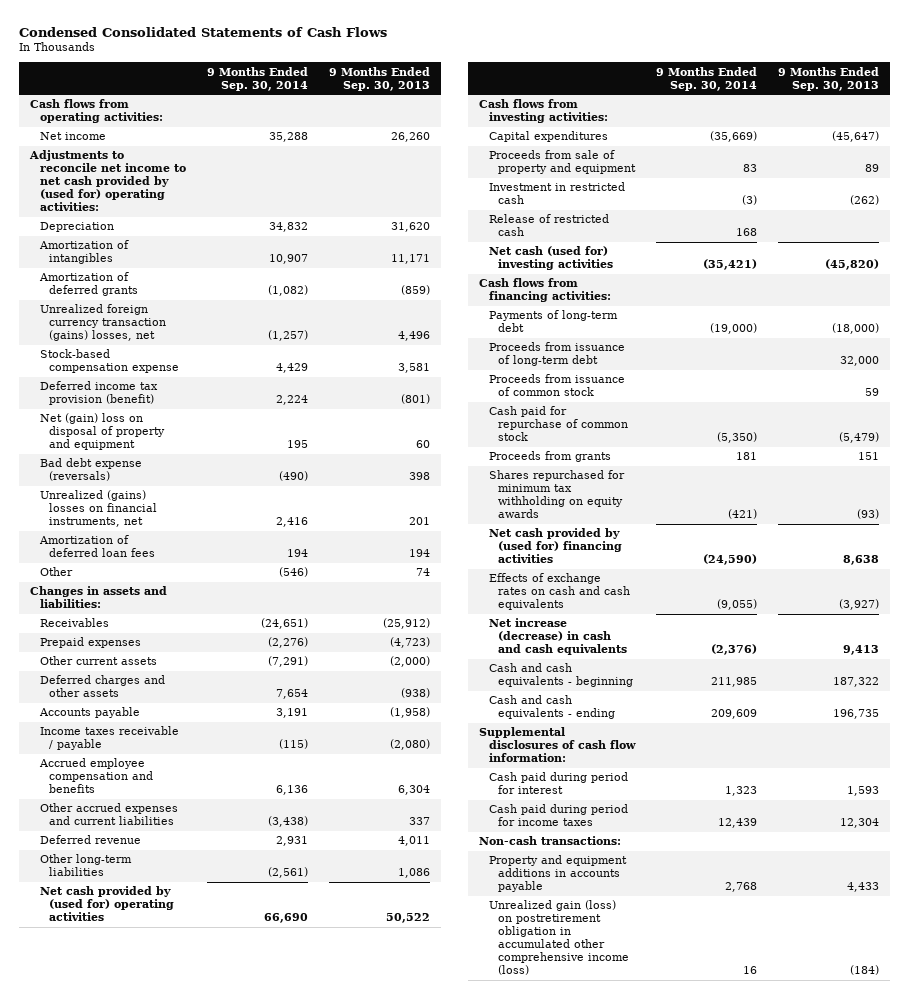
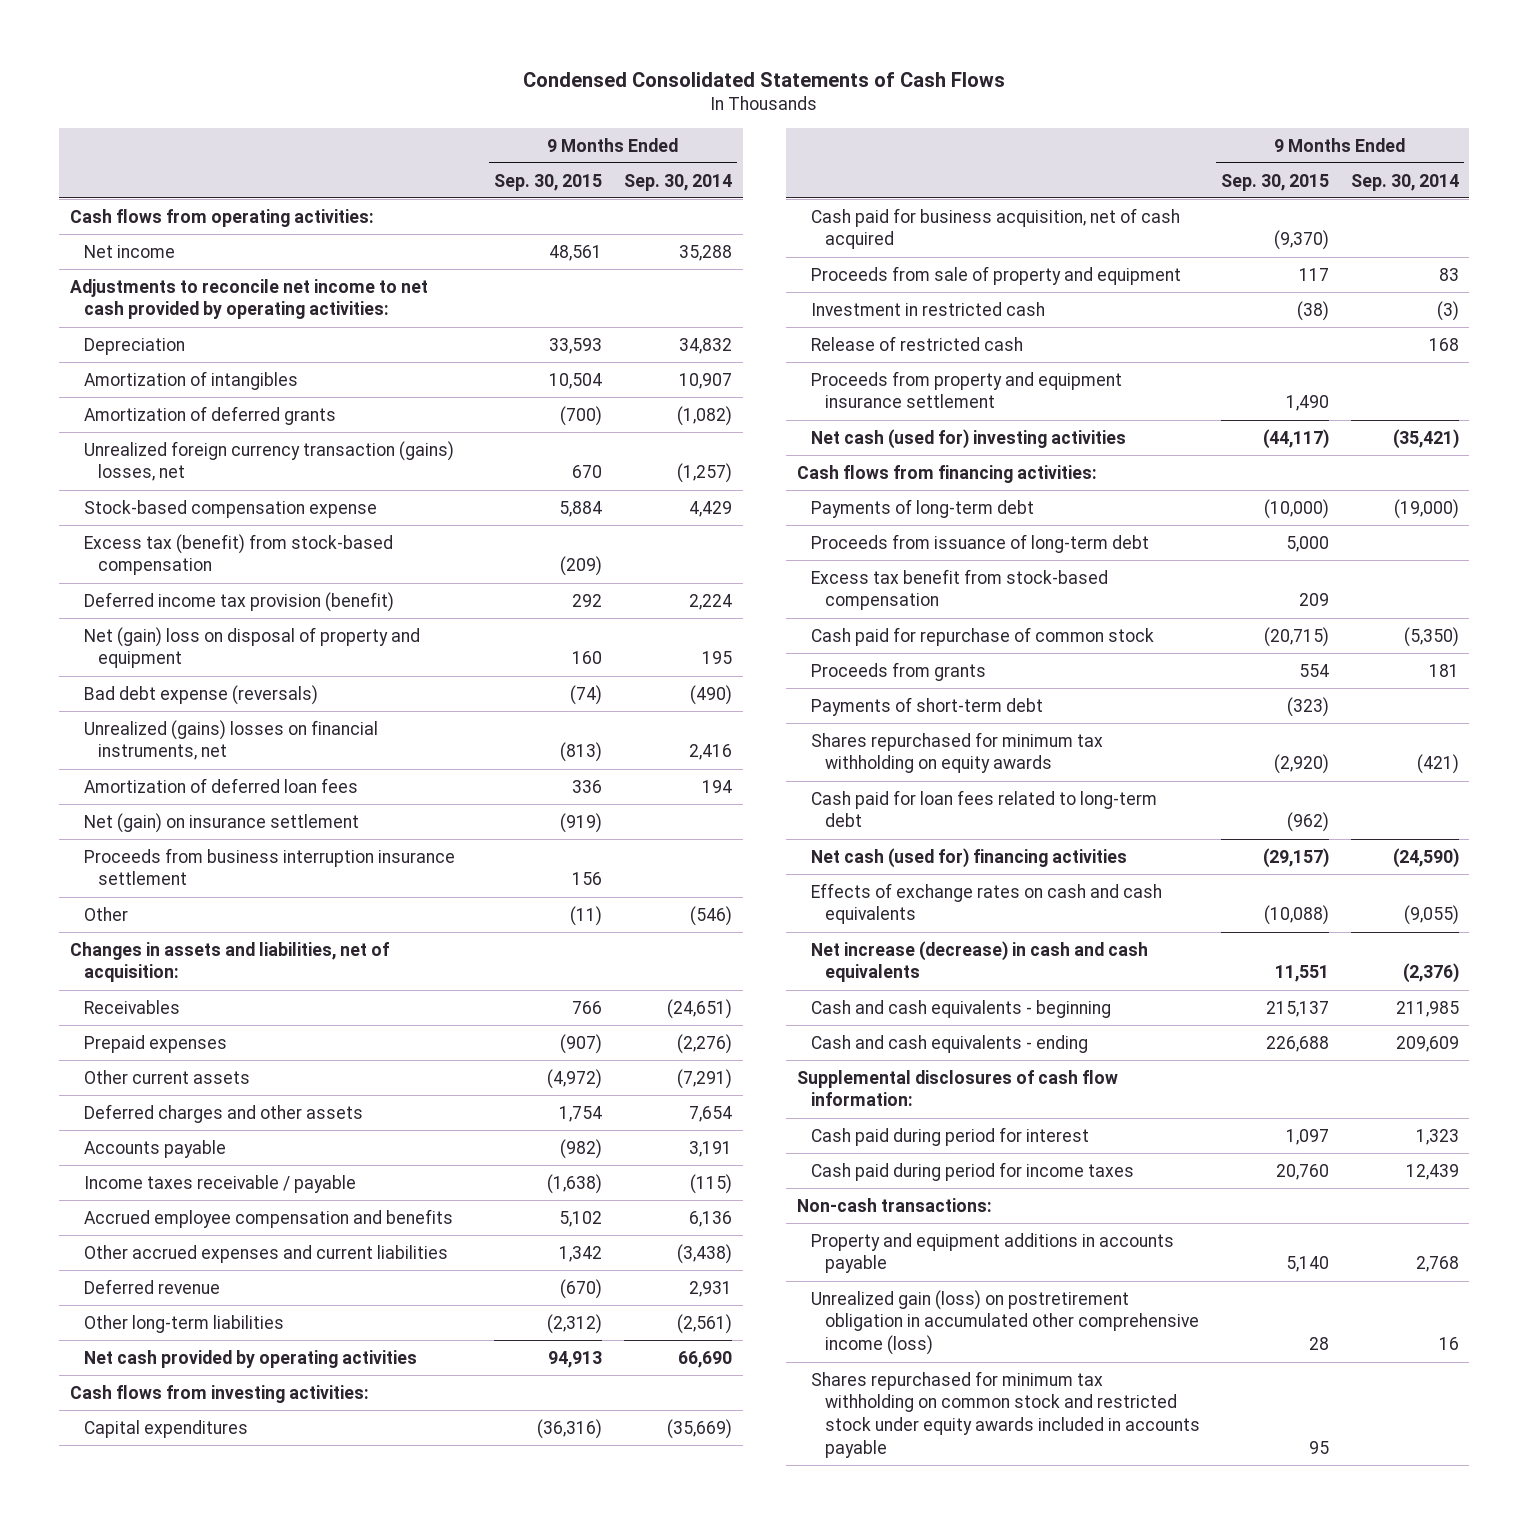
[329,66,431,91] 9 Months Ended Sep. 30, 2013 -> none
none -> [494,173,603,191] Sep. 30, 2015
[28,150,186,212] Adjustments to reconcile net income to net cash provided by (used for) operating activities: -> [70,278,429,320] Adjustments to reconcile net income to net cash provided by operating activities:
none -> [84,533,394,576] Excess tax (benefit) from stock-based compensation
none -> [84,812,360,833] Net (gain) on insurance settlement
none -> [84,847,456,886] Proceeds from business interruption insurance settlement
[29,586,167,609] Changes in assets and liabilities: -> [70,941,390,983] Changes in assets and liabilities, net of acquisition:
[39,886,175,922] Net cash provided by (used for) operating activities -> [84,1349,418,1368] Net cash provided by operating activities
none -> [811,207,1181,250] Cash paid for business acquisition, net of cash acquired
none -> [811,370,1123,409] Proceeds from property and equipment insurance settlement
[488,374,625,397] Proceeds from issuance of common stock -> none
none -> [811,568,1109,611] Excess tax benefit from stock-based compensation
none -> [811,696,1044,716] Payments of short-term debt
none -> [811,789,1158,828] Cash paid for loan fees related to long-term debt
[488,528,623,564] Net cash provided by (used for) financing activities -> [811,847,1128,868] Net cash (used for) financing activities
none -> [811,1370,1200,1459] Shares repurchased for minimum tax withholding on common stock and restricted stock under equity awards included in accounts payable

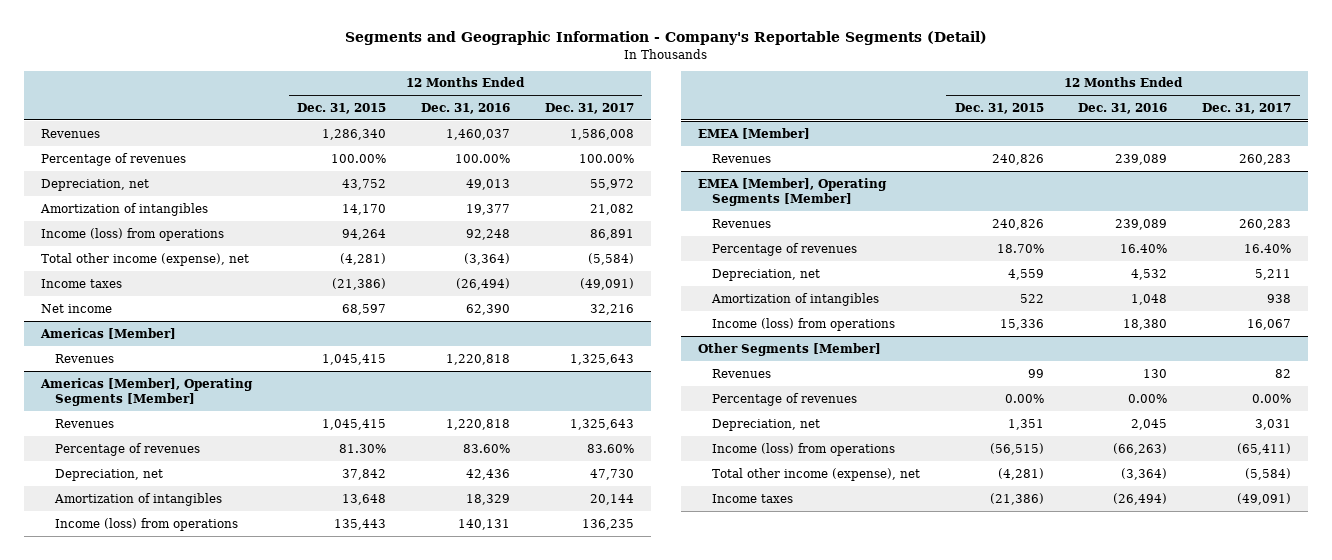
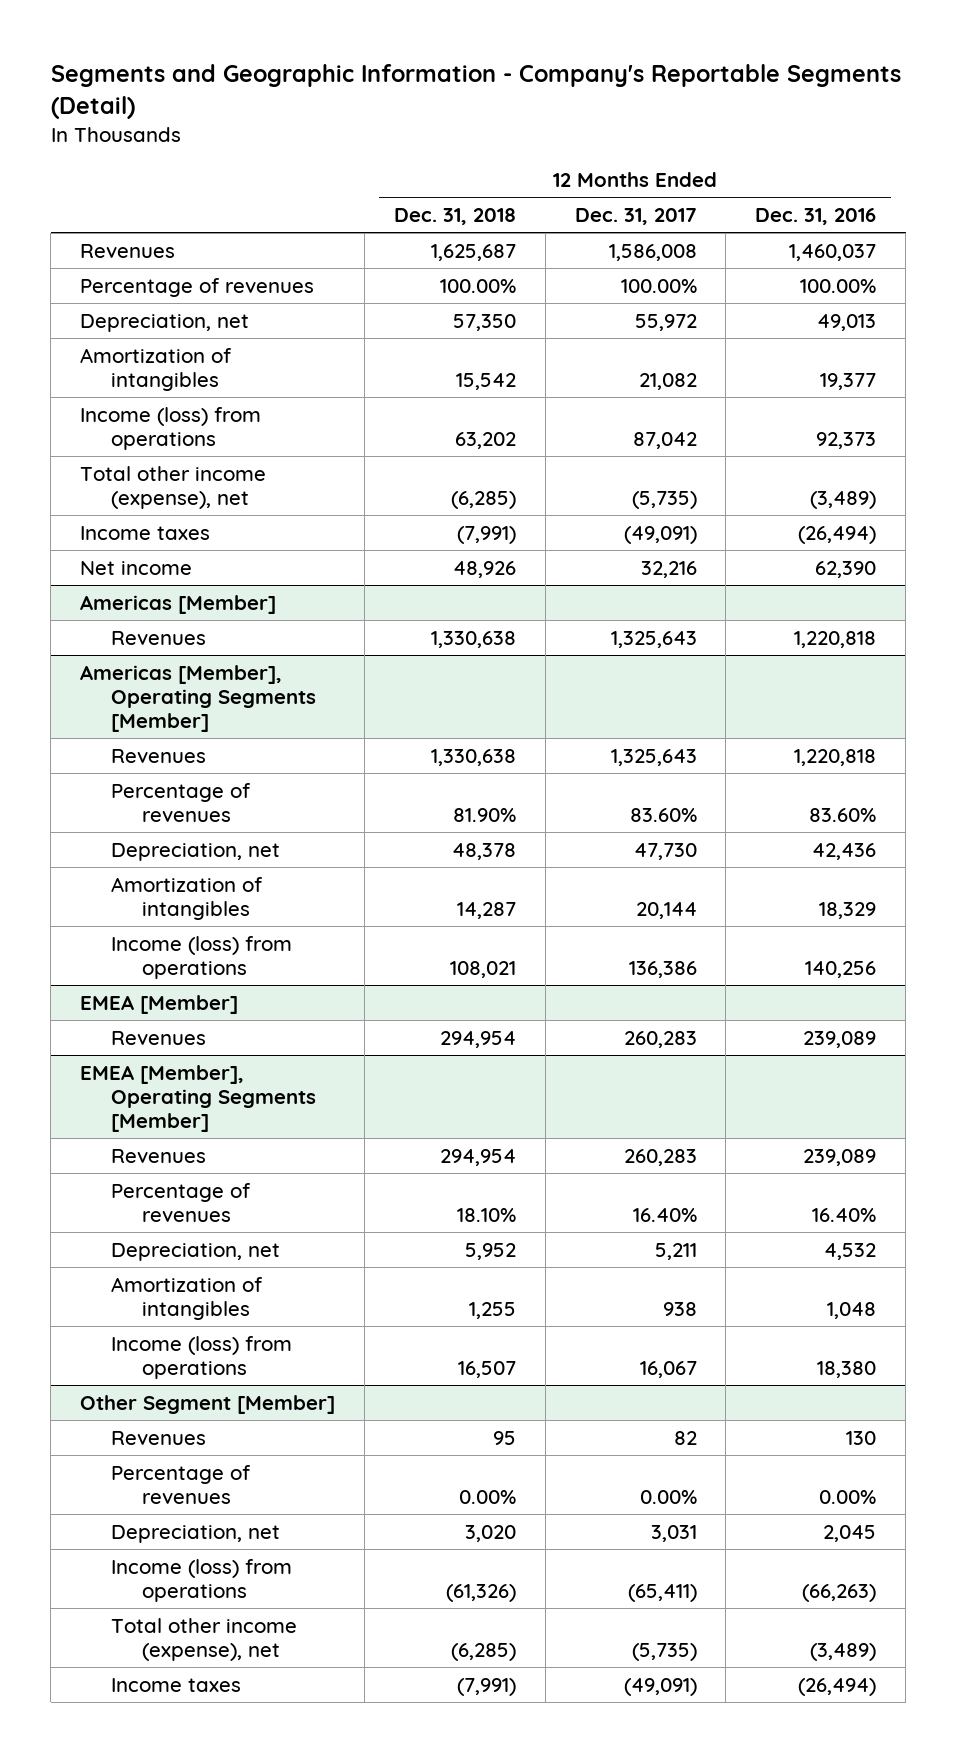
[297,102,387,114] Dec. 31, 2015 -> none
none -> [393,207,516,225] Dec. 31, 2018
[465,228,510,240] 92,248 -> [816,431,877,449] 92,373
[589,228,634,240] 86,891 -> [632,431,697,449] 87,042
[463,252,510,265] (3,364) -> [810,490,877,509] (3,489)
[587,252,634,265] (5,584) -> [631,490,697,509] (5,735)
[457,518,510,530] 140,131 -> [805,960,877,978] 140,256
[581,518,634,530] 136,235 -> [628,960,697,978] 136,386
[698,342,882,356] Other Segments [Member] -> [79,1394,335,1414] Other Segment [Member]
[1121,467,1168,480] (3,364) -> [810,1642,877,1661] (3,489)
[1245,467,1292,480] (5,584) -> [631,1642,697,1661] (5,735)

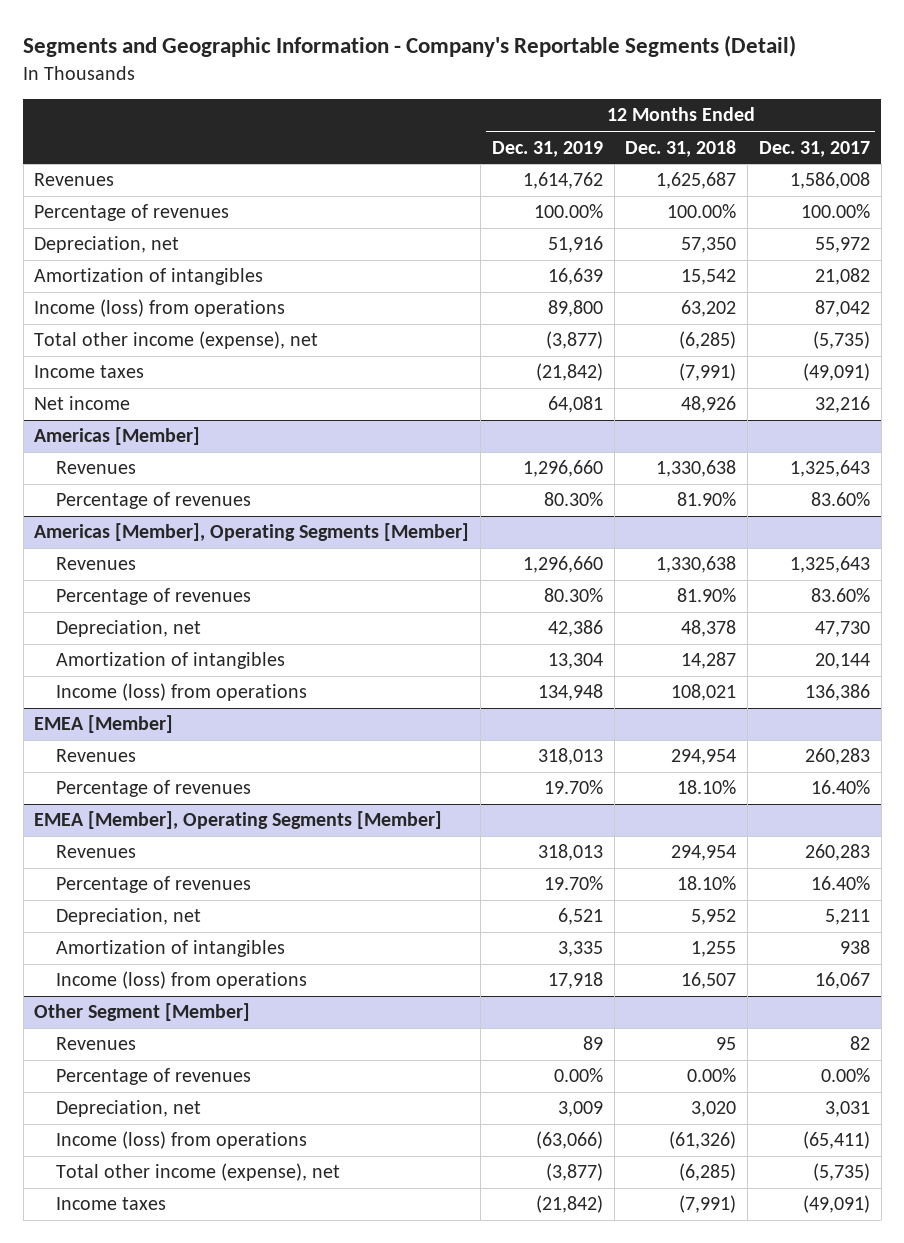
[755,207,877,225] Dec. 31, 2016 -> none
none -> [491,140,603,157] Dec. 31, 2019
none -> [56,492,252,510] Percentage of revenues
none -> [56,780,252,798] Percentage of revenues

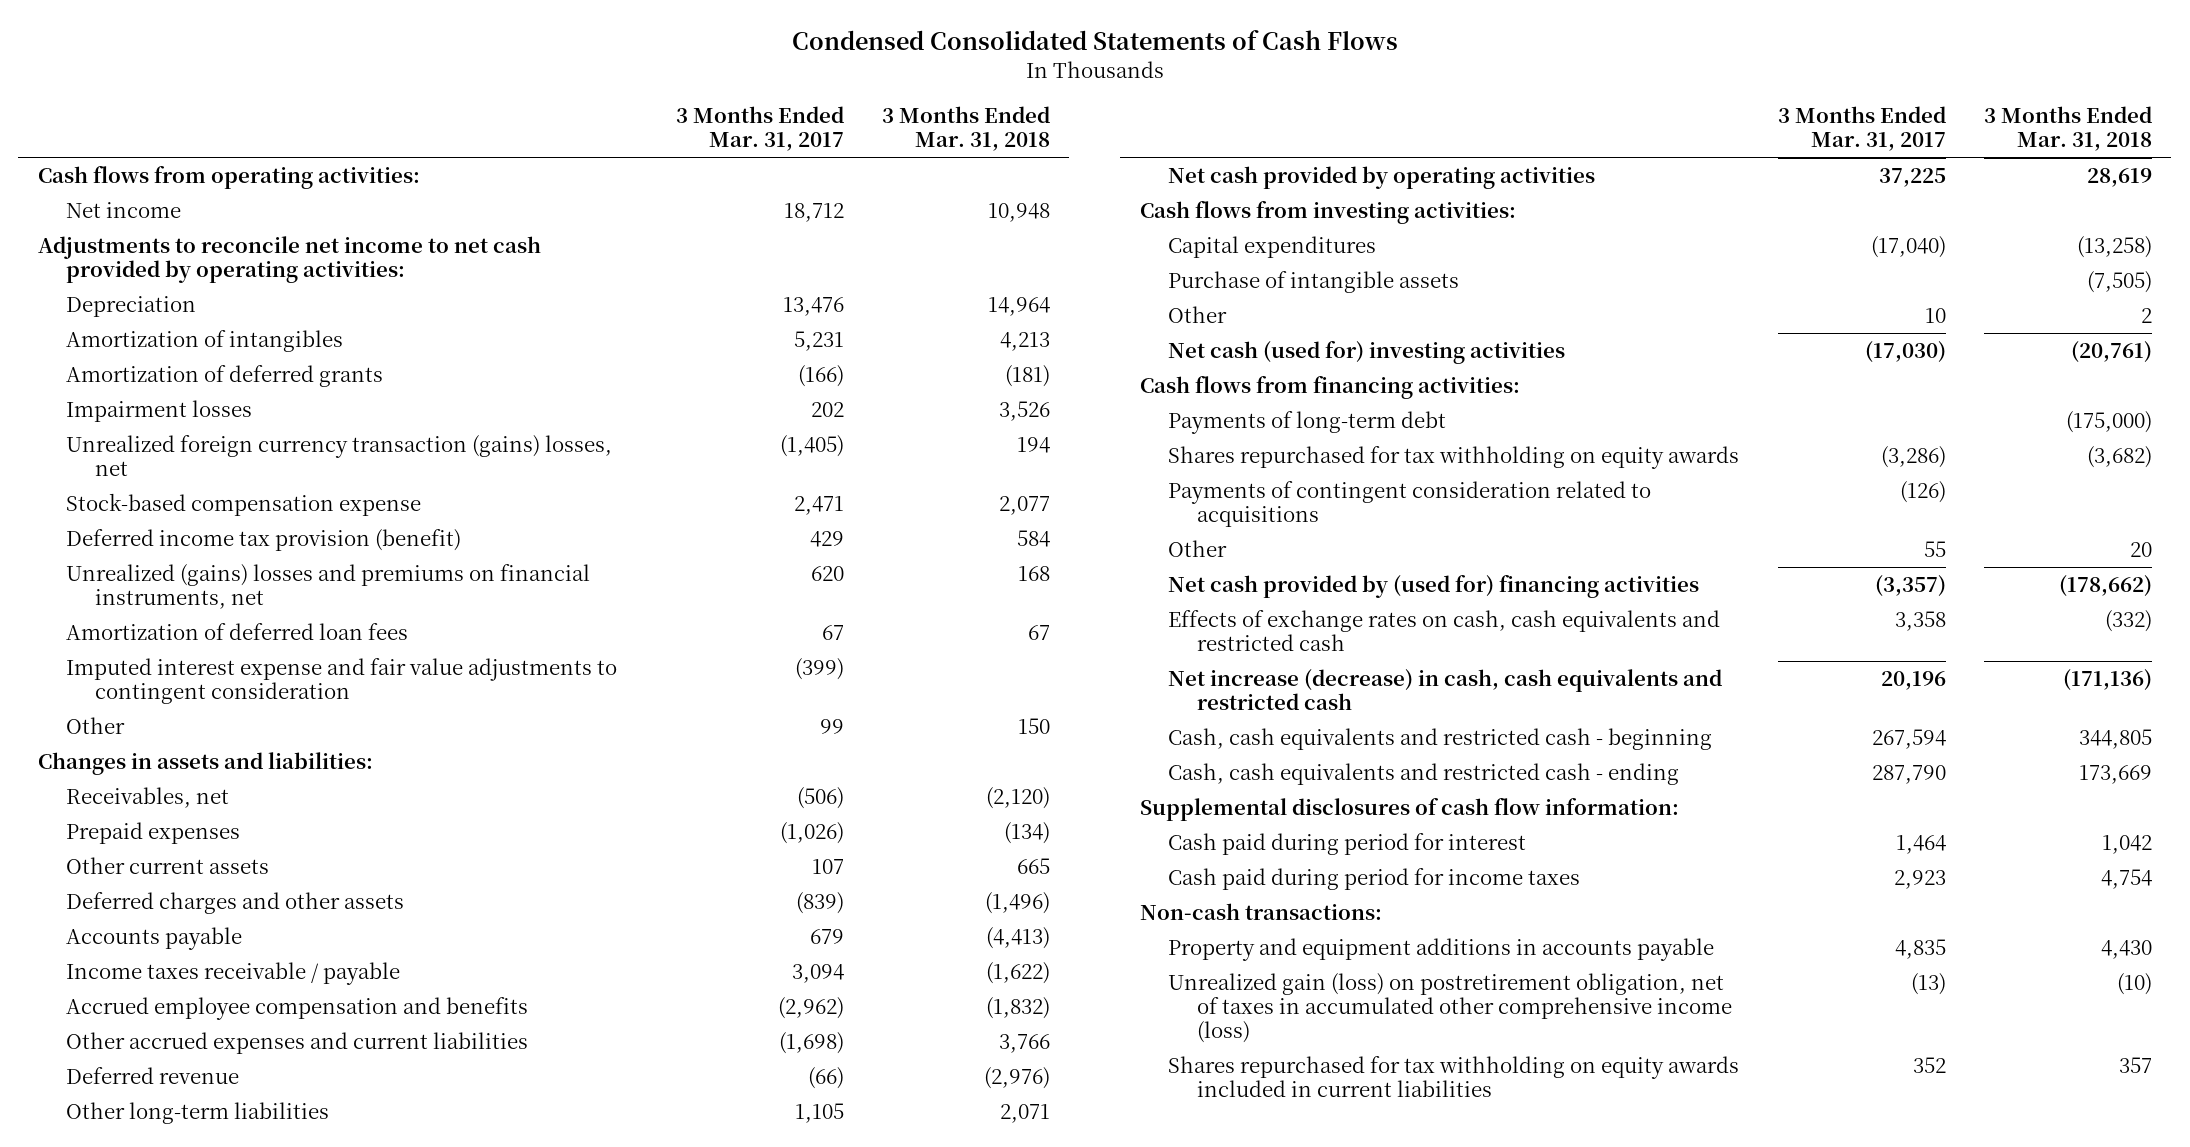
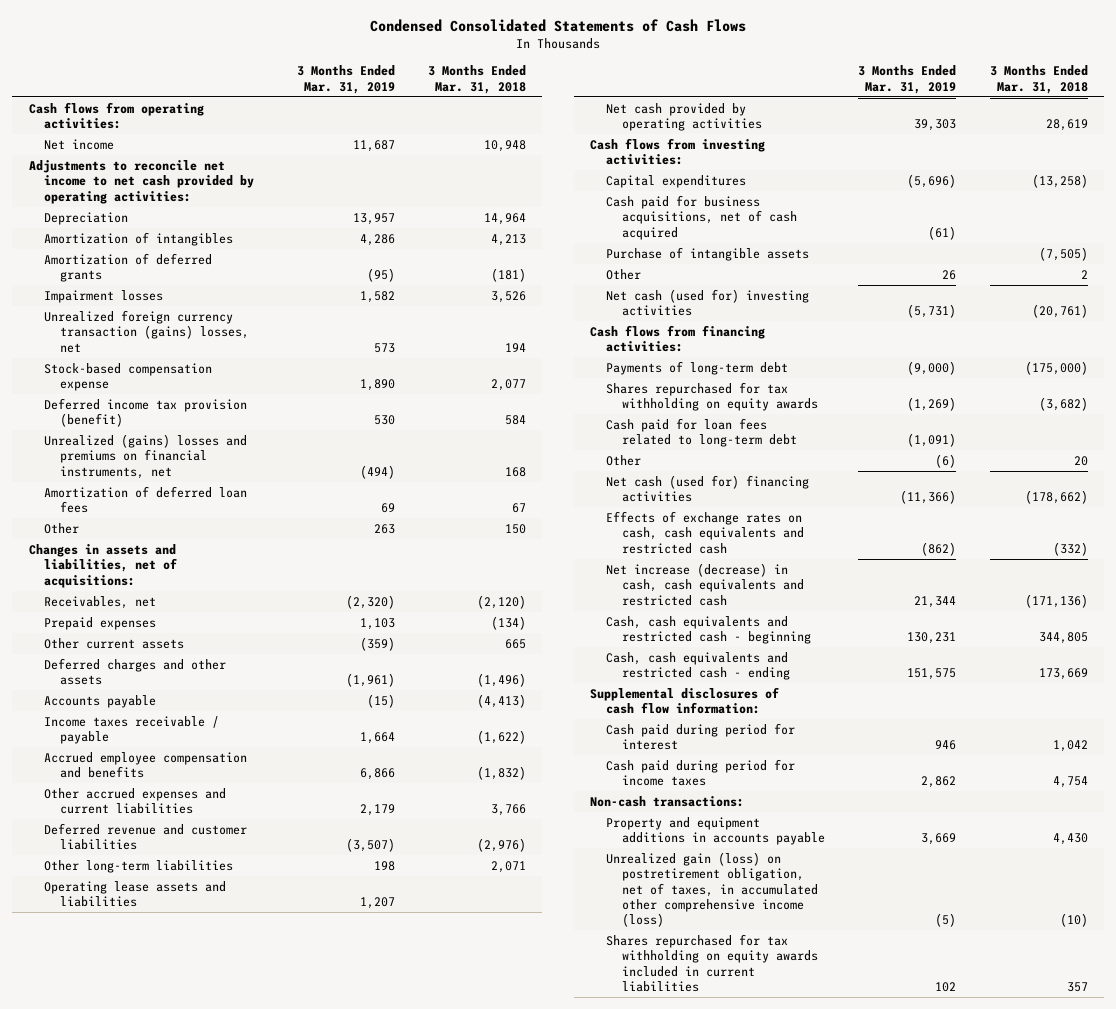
[675,106,844,152] 3 Months Ended Mar. 31, 2017 -> none
none -> [296,65,395,94] 3 Months Ended Mar. 31, 2019
[66,657,618,705] Imputed interest expense and fair value adjustments to contingent consideration -> none
[37,751,373,775] Changes in assets and liabilities: -> [28,543,178,588] Changes in assets and liabilities, net of acquisitions:
[66,1066,240,1084] Deferred revenue -> [44,822,248,851] Deferred revenue and customer liabilities
none -> [44,880,227,908] Operating lease assets and liabilities
none -> [606,194,798,240] Cash paid for business acquisitions, net of cash acquired
[1168,480,1652,528] Payments of contingent consideration related to acquisitions -> none
none -> [606,417,798,448] Cash paid for loan fees related to long-term debt
[1168,574,1700,598] Net cash provided by (used for) financing activities -> [606,474,810,503] Net cash (used for) financing activities
[1168,972,1732,1044] Unrealized gain (loss) on postretirement obligation, net of taxes in accumulated other comprehensive income (loss) -> [606,851,819,928] Unrealized gain (loss) on postretirement obligation, net of taxes, in accumulated other comprehensive income (loss)

